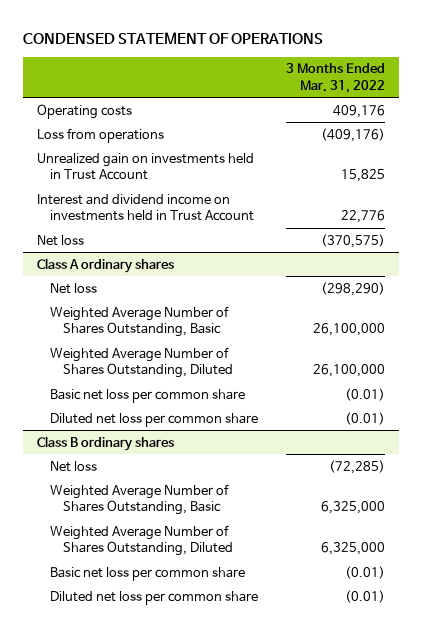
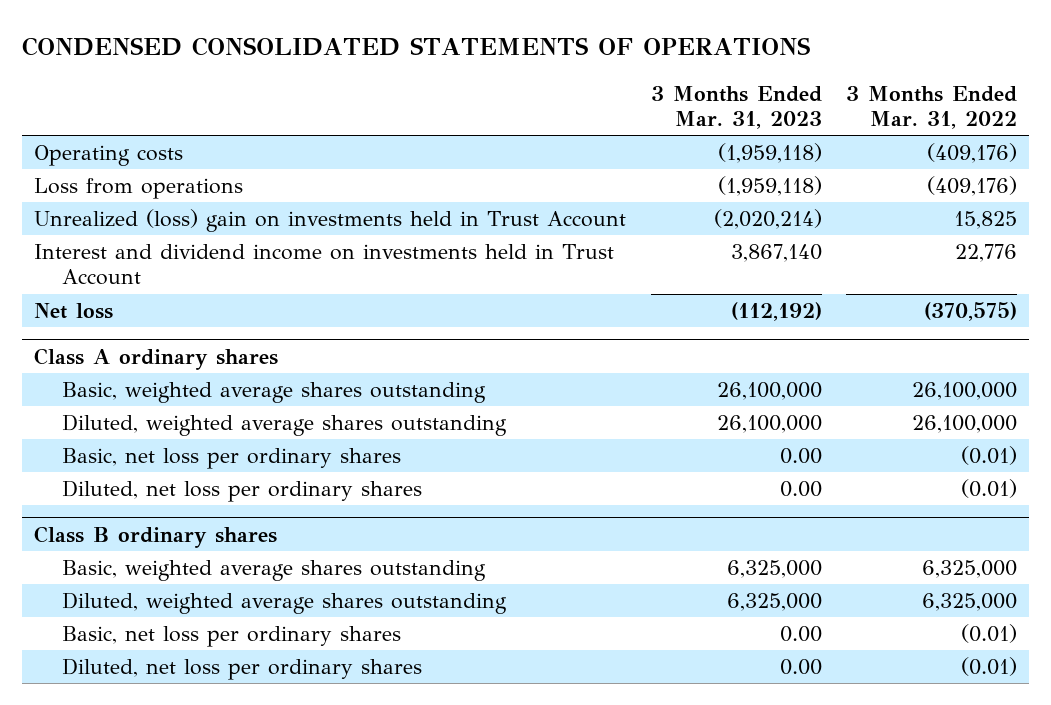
[23,31,324,44] CONDENSED STATEMENT OF OPERATIONS -> [22,37,811,57] CONDENSED CONSOLIDATED STATEMENTS OF OPERATIONS
none -> [650,85,822,129] 3 Months Ended Mar. 31, 2023
[333,104,386,118] 409,176 -> [926,143,1017,164] (409,176)
[37,152,255,181] Unrealized gain on investments held in Trust Account -> [34,209,627,233] Unrealized (loss) gain on investments held in Trust Account
[50,282,98,294] Net loss -> none
[50,305,230,338] Weighted Average Number of Shares Outstanding, Basic -> [62,382,487,404] Basic, weighted average shares outstanding
[50,346,234,379] Weighted Average Number of Shares Outstanding, Diluted -> [62,414,508,437] Diluted, weighted average shares outstanding
[50,388,246,403] Basic net loss per common share -> [62,448,402,470] Basic, net loss per ordinary shares
[50,412,259,427] Diluted net loss per common share -> [62,480,423,503] Diluted, net loss per ordinary shares
[50,460,98,472] Net loss -> none
[50,483,230,516] Weighted Average Number of Shares Outstanding, Basic -> [62,560,487,582] Basic, weighted average shares outstanding
[50,524,234,557] Weighted Average Number of Shares Outstanding, Diluted -> [62,592,508,615] Diluted, weighted average shares outstanding
[50,566,246,581] Basic net loss per common share -> [62,626,402,648] Basic, net loss per ordinary shares
[50,590,259,605] Diluted net loss per common share -> [62,658,423,681] Diluted, net loss per ordinary shares

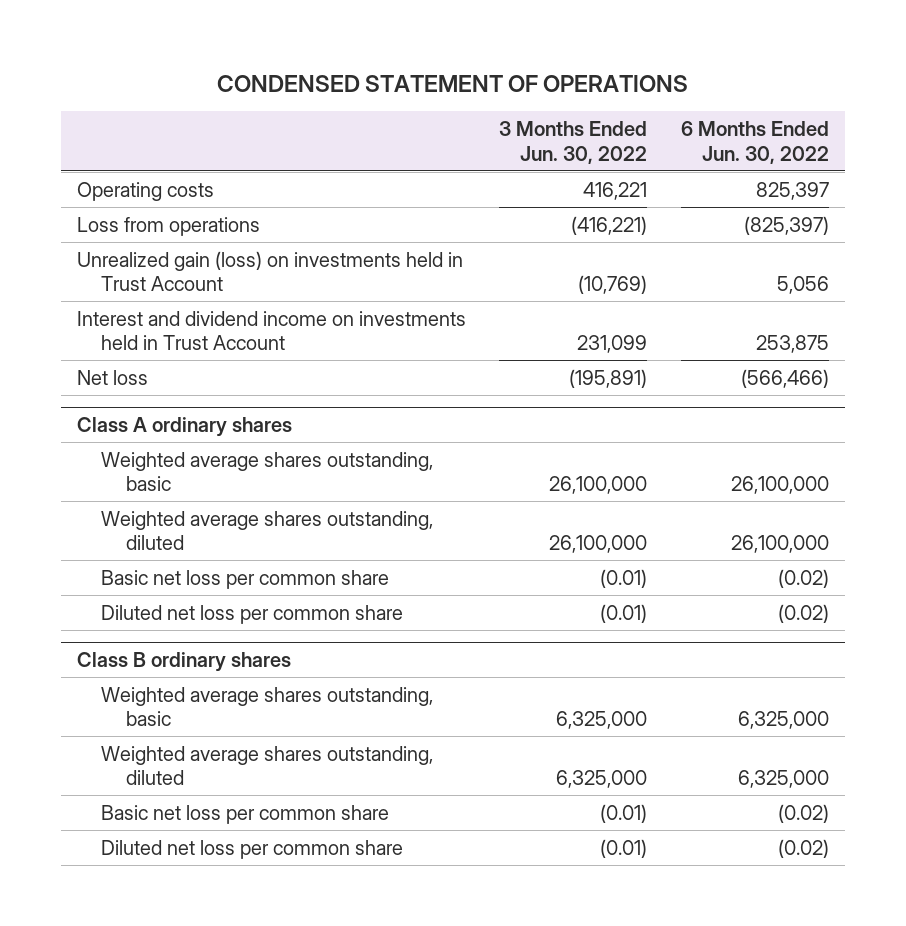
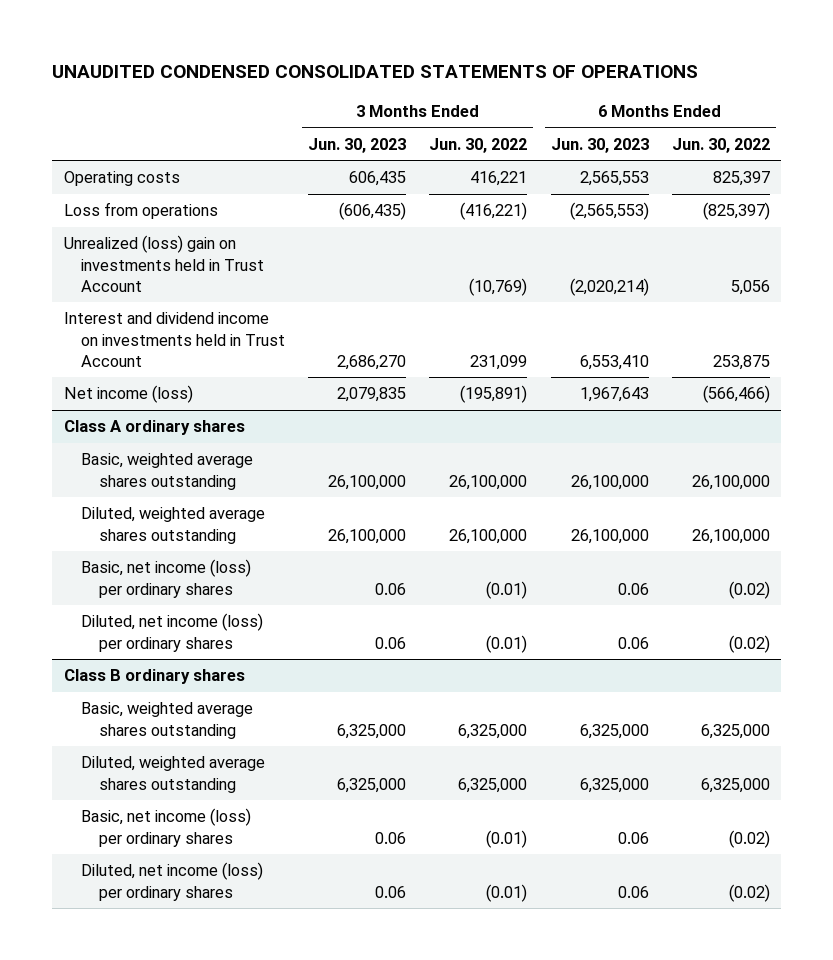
[216,74,688,92] CONDENSED STATEMENT OF OPERATIONS -> [52,65,699,79] UNAUDITED CONDENSED CONSOLIDATED STATEMENTS OF OPERATIONS
none -> [308,137,407,153] Jun. 30, 2023
none -> [550,137,649,153] Jun. 30, 2023
[77,250,464,292] Unrealized gain (loss) on investments held in Trust Account -> [63,235,265,293] Unrealized (loss) gain on investments held in Trust Account
[77,369,149,385] Net loss -> [63,385,193,404] Net income (loss)
[101,451,434,492] Weighted average shares outstanding, basic -> [81,453,254,490] Basic, weighted average shares outstanding
[101,510,434,551] Weighted average shares outstanding, diluted -> [81,507,266,544] Diluted, weighted average shares outstanding
[101,569,390,589] Basic net loss per common share -> [81,559,252,598] Basic, net income (loss) per ordinary shares
[101,604,404,624] Diluted net loss per common share -> [81,613,264,652] Diluted, net income (loss) per ordinary shares
[101,686,434,727] Weighted average shares outstanding, basic -> [81,702,254,739] Basic, weighted average shares outstanding
[101,745,434,786] Weighted average shares outstanding, diluted -> [81,756,266,793] Diluted, weighted average shares outstanding
[101,804,390,824] Basic net loss per common share -> [81,808,252,847] Basic, net income (loss) per ordinary shares
[101,839,404,859] Diluted net loss per common share -> [81,862,264,901] Diluted, net income (loss) per ordinary shares

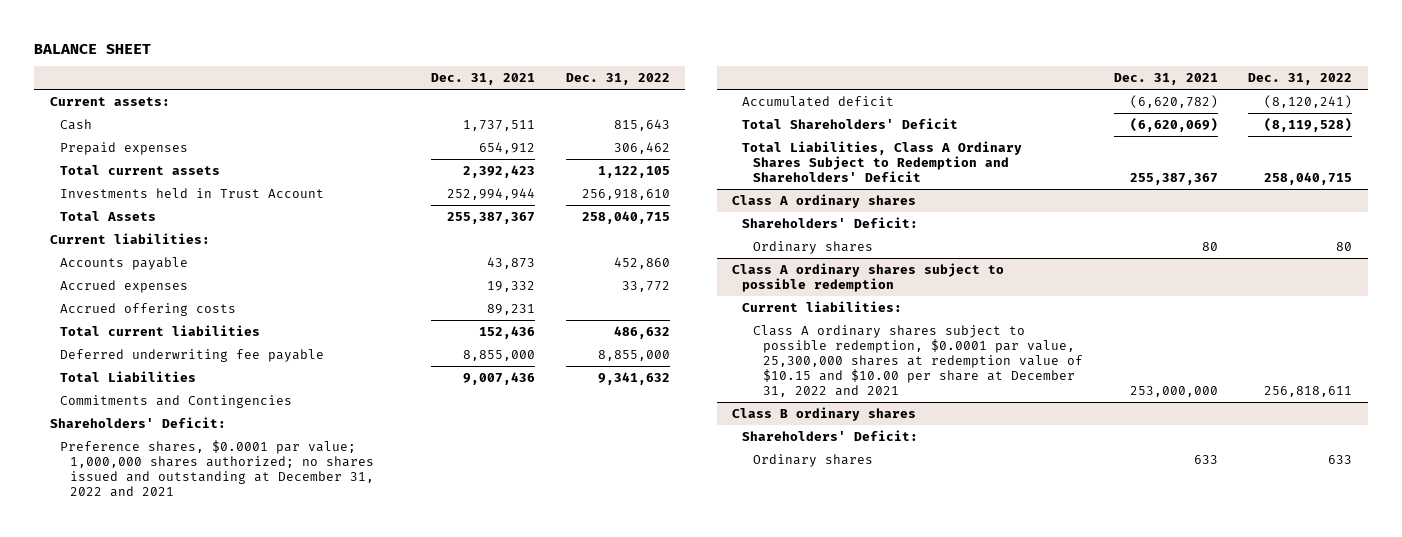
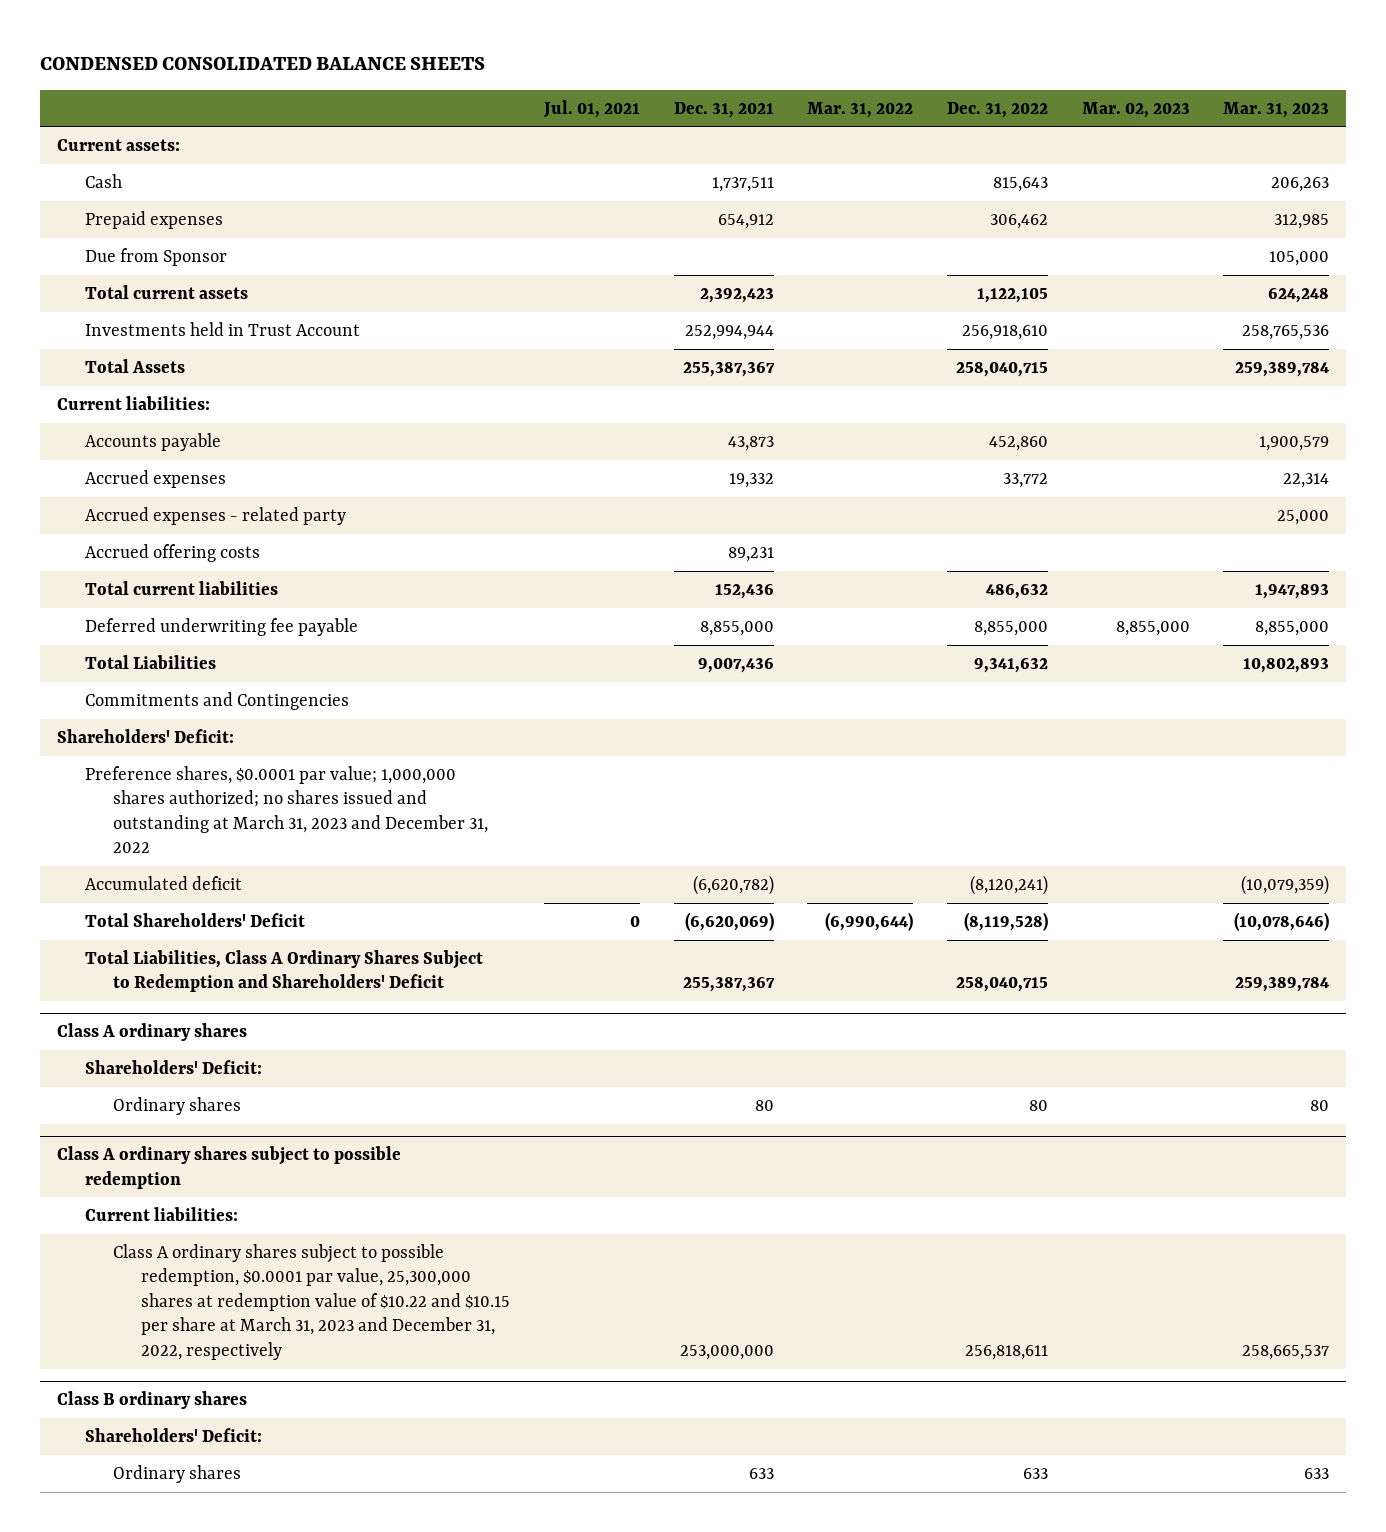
[34,43,152,54] BALANCE SHEET -> [39,57,485,71] CONDENSED CONSOLIDATED BALANCE SHEETS
none -> [542,99,640,118] Jul. 01, 2021
none -> [807,101,914,118] Mar. 31, 2022
none -> [1081,101,1190,118] Mar. 02, 2023
none -> [1223,101,1330,118] Mar. 31, 2023
none -> [84,247,227,266] Due from Sponsor
none -> [84,506,346,525] Accrued expenses - related party
[60,439,375,497] Preference shares, $0.0001 par value; 1,000,000 shares authorized; no shares issued and outstanding at December 31, 2022 and 2021 -> [84,765,489,854] Preference shares, $0.0001 par value; 1,000,000 shares authorized; no shares issued and outstanding at March 31, 2023 and December 31, 2022
[752,324,1084,397] Class A ordinary shares subject to possible redemption, $0.0001 par value, 25,300,000 shares at redemption value of $10.15 and $10.00 per share at December 31, 2022 and 2021 -> [113,1243,511,1360] Class A ordinary shares subject to possible redemption, $0.0001 par value, 25,300,000 shares at redemption value of $10.22 and $10.15 per share at March 31, 2023 and December 31, 2022, respectively

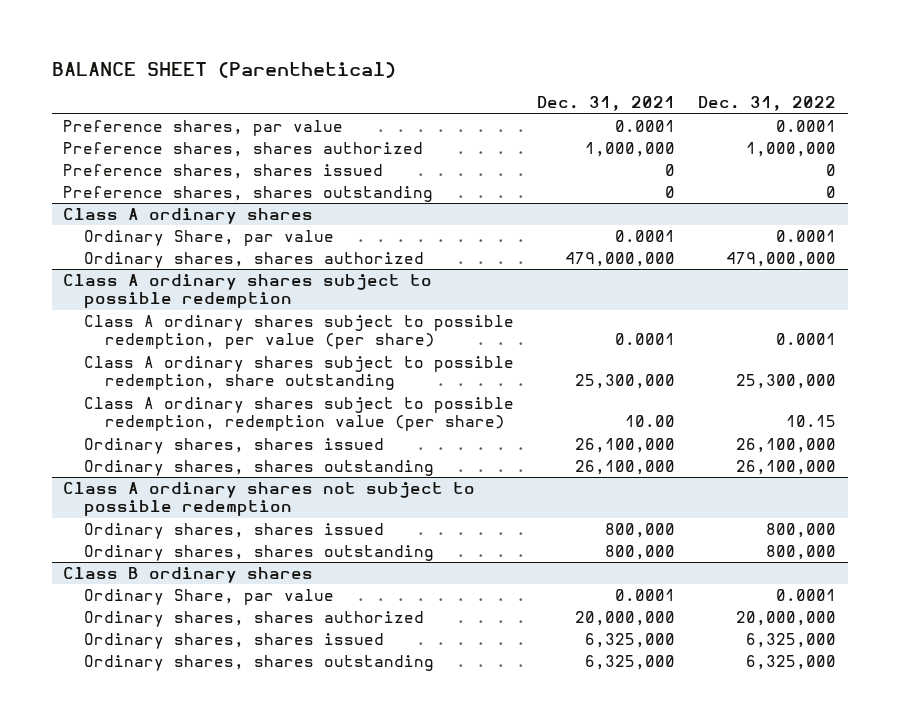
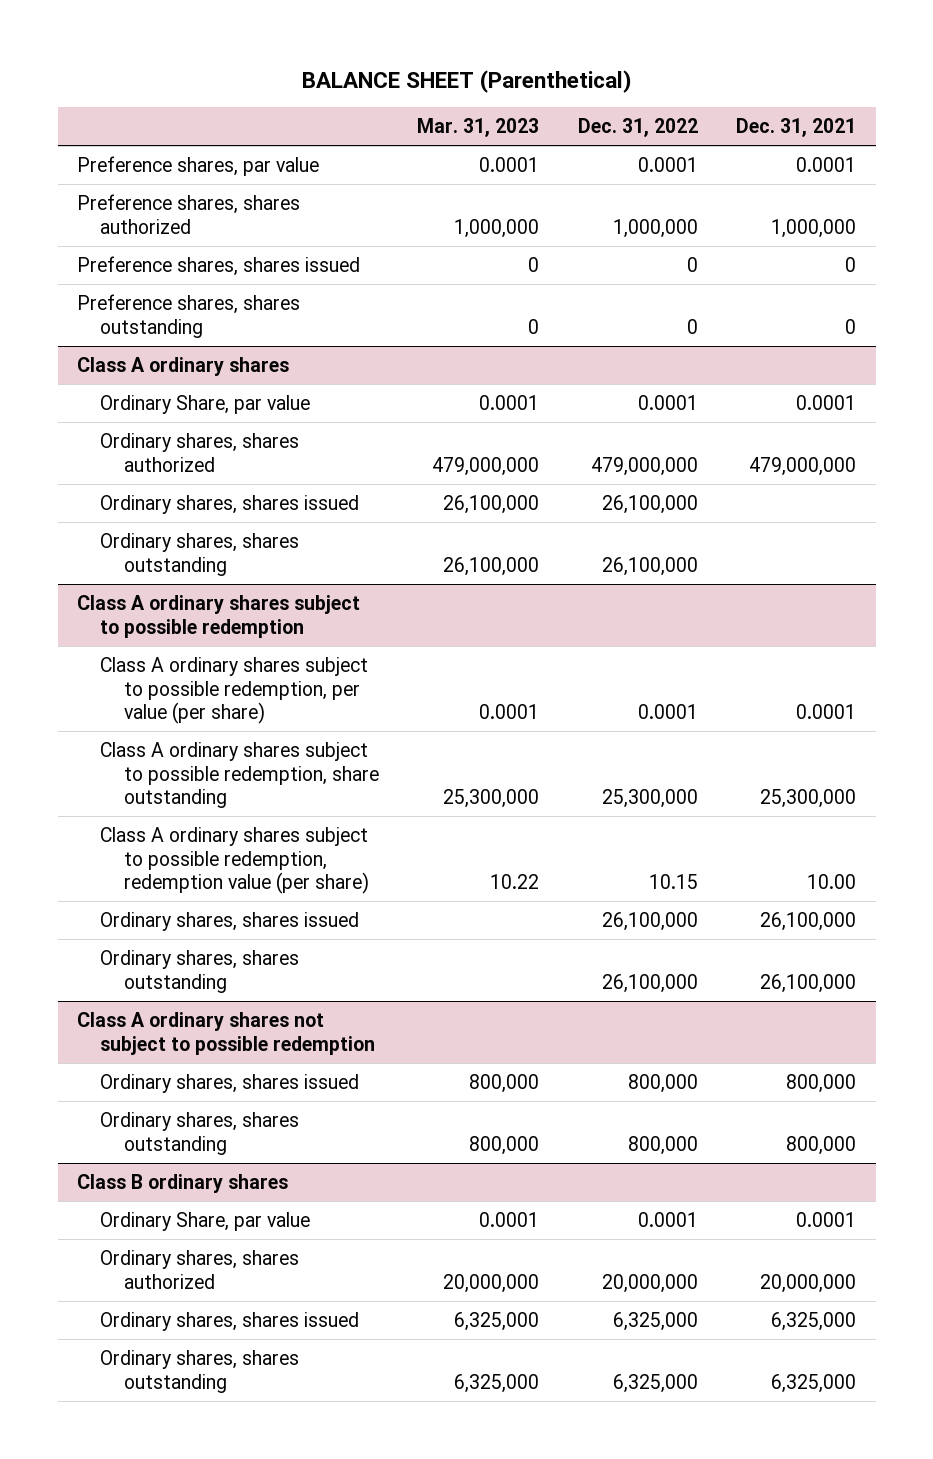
none -> [417,118,540,138] Mar. 31, 2023
none -> [100,494,360,514] Ordinary shares, shares issued
none -> [100,532,300,576] Ordinary shares, shares outstanding

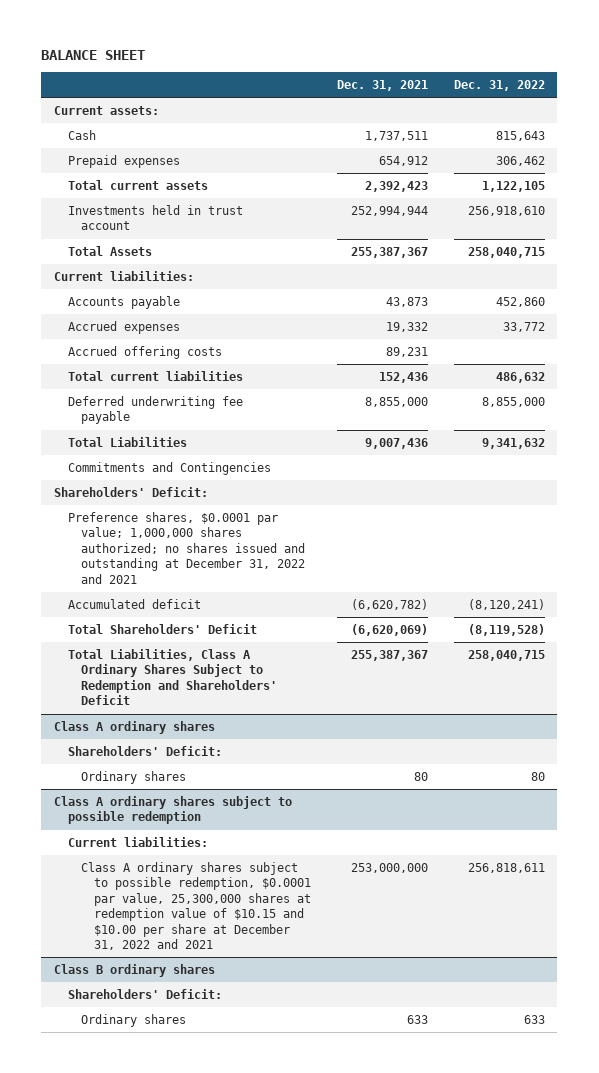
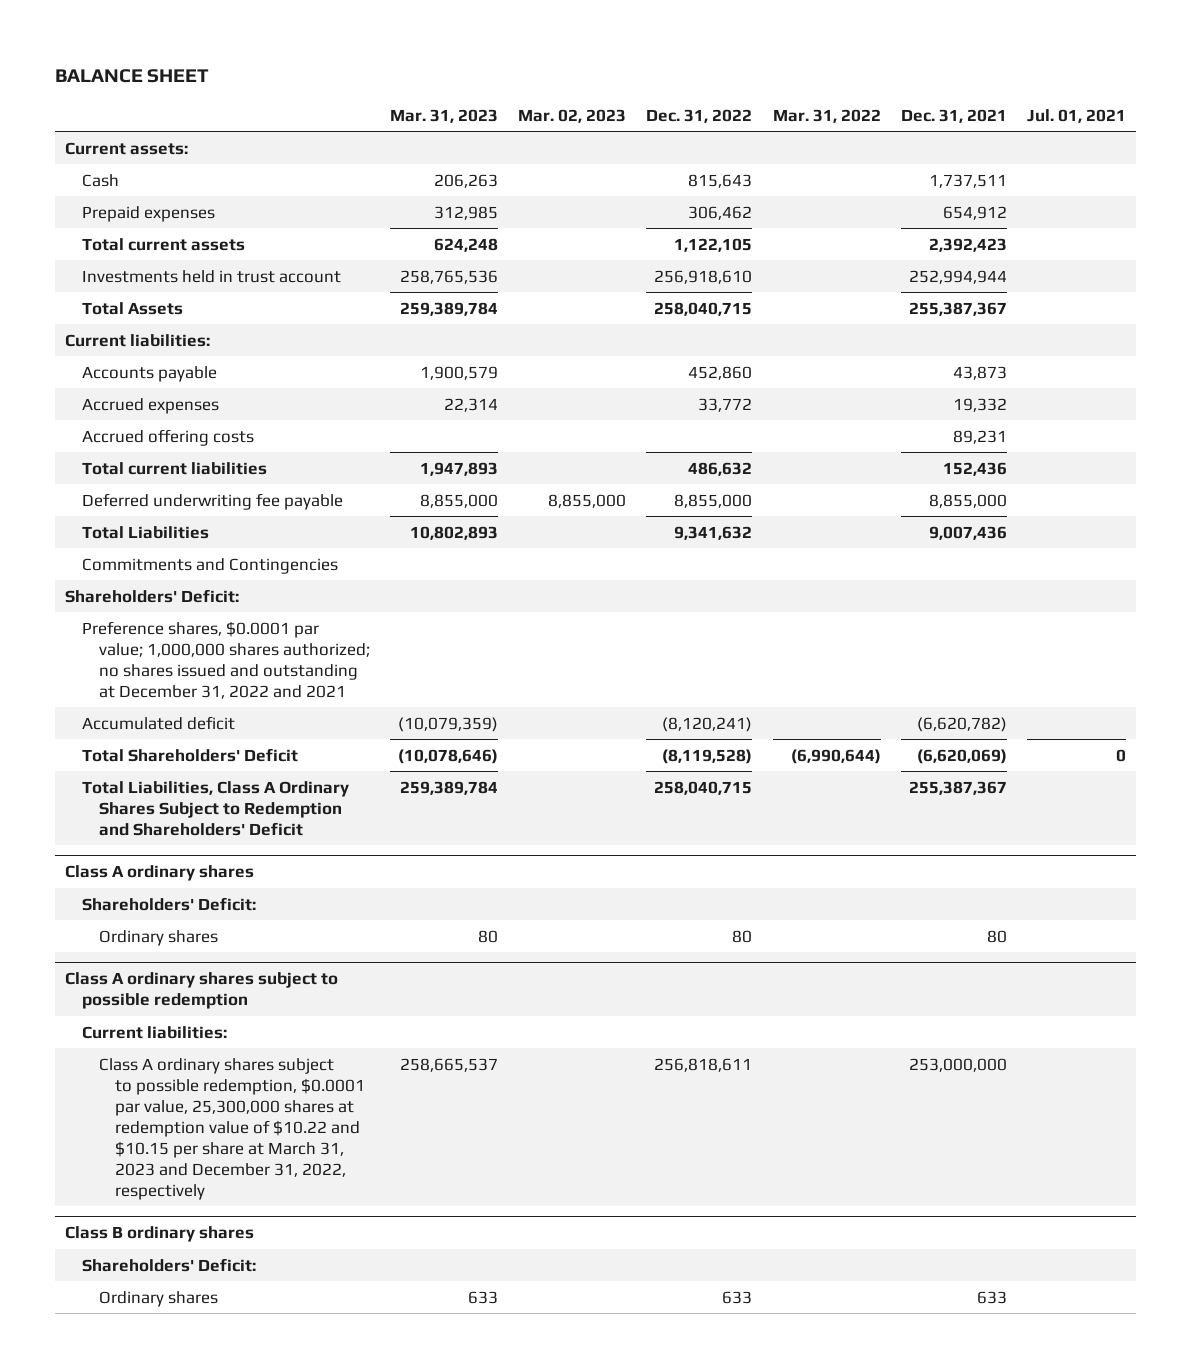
none -> [389,108,498,123] Mar. 31, 2023
none -> [518,108,627,123] Mar. 02, 2023
none -> [772,108,881,123] Mar. 31, 2022
none -> [1027,108,1127,123] Jul. 01, 2021
[80,861,312,951] Class A ordinary shares subject to possible redemption, $0.0001 par value, 25,300,000 shares at redemption value of $10.15 and $10.00 per share at December 31, 2022 and 2021 -> [98,1057,366,1200] Class A ordinary shares subject to possible redemption, $0.0001 par value, 25,300,000 shares at redemption value of $10.22 and $10.15 per share at March 31, 2023 and December 31, 2022, respectively

